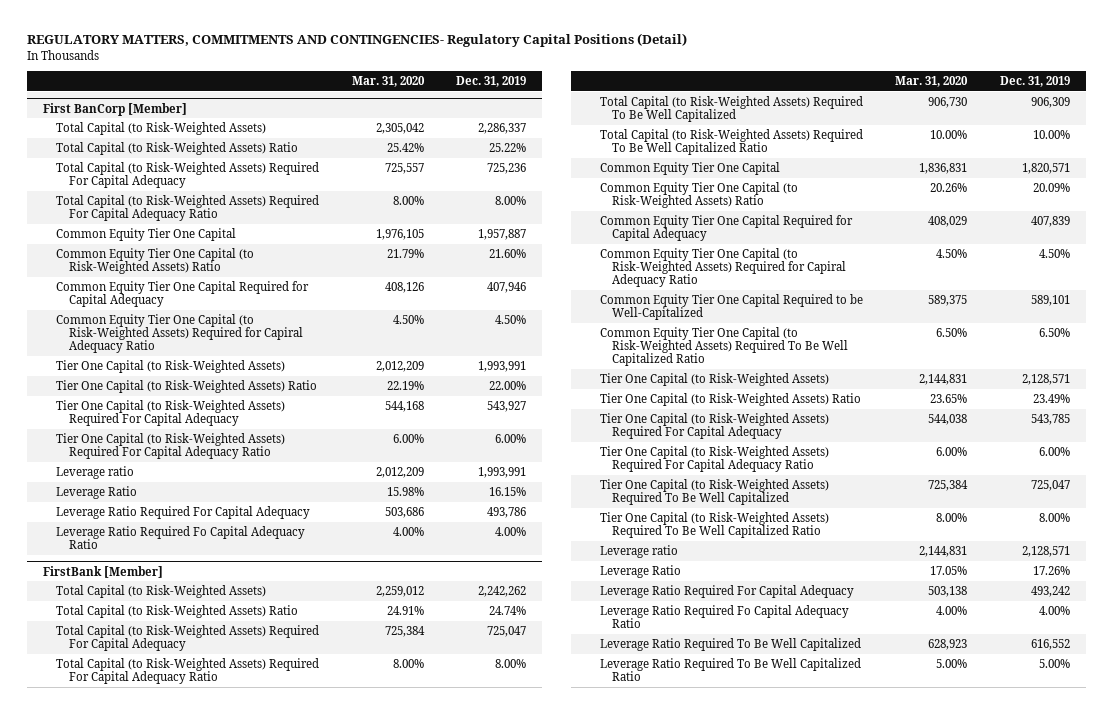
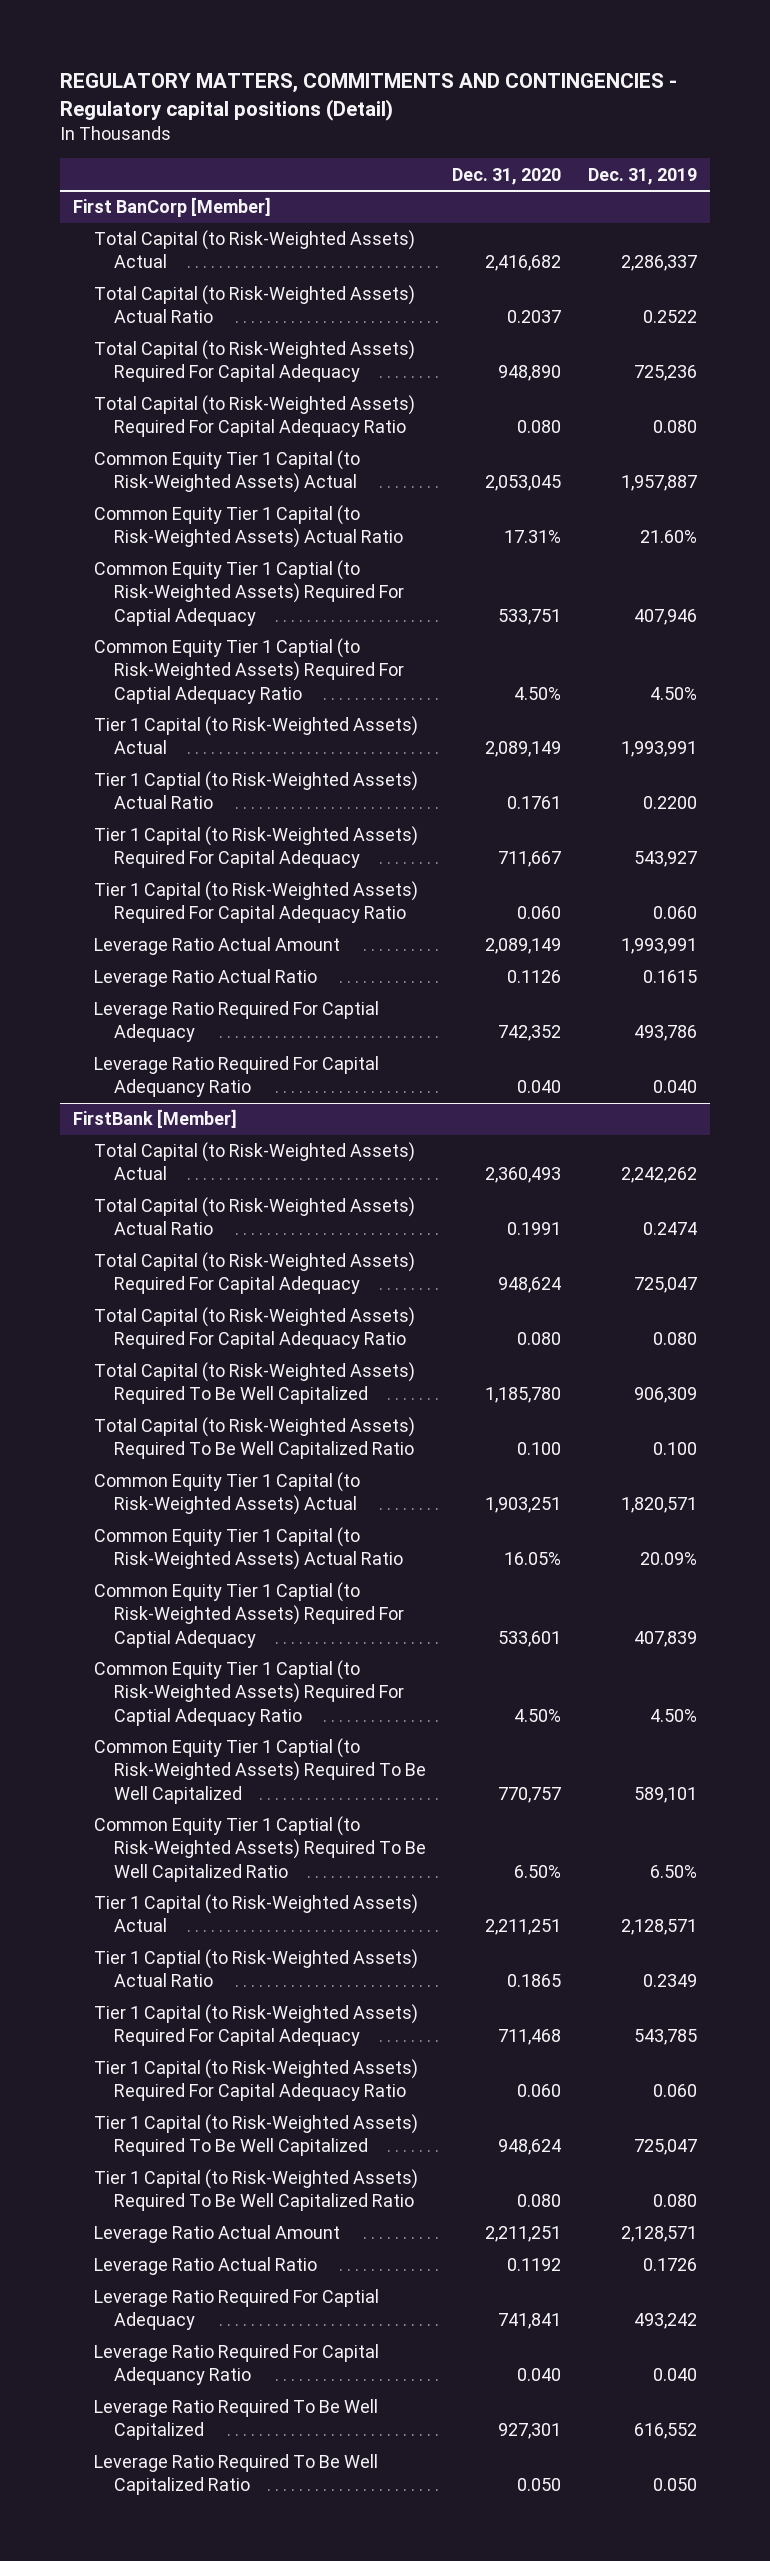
[26,33,687,48] REGULATORY MATTERS, COMMITMENTS AND CONTINGENCIES- Regulatory Capital Positions (Detail) -> [59,72,677,121] REGULATORY MATTERS, COMMITMENTS AND CONTINGENCIES - Regulatory capital positions (Detail)
[351,76,425,88] Mar. 31, 2020 -> none
none -> [452,167,562,185] Dec. 31, 2020
[55,121,266,135] Total Capital (to Risk-Weighted Assets) -> [93,230,415,269] Total Capital (to Risk-Weighted Assets) Actual
[55,141,298,155] Total Capital (to Risk-Weighted Assets) Ratio -> [93,285,415,324] Total Capital (to Risk-Weighted Assets) Actual Ratio
[489,142,527,152] 25.22% -> [642,310,697,324] 0.2522
[495,195,527,205] 8.00% -> [652,420,697,434] 0.080
[55,227,236,241] Common Equity Tier One Capital -> [93,450,360,494] Common Equity Tier 1 Capital (to Risk-Weighted Assets) Actual
[55,247,254,275] Common Equity Tier One Capital (to Risk-Weighted Assets) Ratio -> [93,505,404,549] Common Equity Tier 1 Capital (to Risk-Weighted Assets) Actual Ratio
[55,280,309,308] Common Equity Tier One Capital Required for Capital Adequacy -> [93,560,405,626] Common Equity Tier 1 Captial (to Risk-Weighted Assets) Required For Captial Adequacy
[55,313,303,354] Common Equity Tier One Capital (to Risk-Weighted Assets) Required for Capiral Adequacy Ratio -> [93,638,405,704] Common Equity Tier 1 Captial (to Risk-Weighted Assets) Required For Captial Adequacy Ratio
[55,359,285,373] Tier One Capital (to Risk-Weighted Assets) -> [93,716,418,755] Tier 1 Capital (to Risk-Weighted Assets) Actual
[55,379,317,393] Tier One Capital (to Risk-Weighted Assets) Ratio -> [93,771,418,810] Tier 1 Captial (to Risk-Weighted Assets) Actual Ratio
[489,380,527,390] 22.00% -> [642,796,697,810] 0.2200
[55,399,285,427] Tier One Capital (to Risk-Weighted Assets) Required For Capital Adequacy -> [93,826,418,869] Tier 1 Capital (to Risk-Weighted Assets) Required For Capital Adequacy
[55,432,285,460] Tier One Capital (to Risk-Weighted Assets) Required For Capital Adequacy Ratio -> [93,881,418,924] Tier 1 Capital (to Risk-Weighted Assets) Required For Capital Adequacy Ratio
[495,433,527,443] 6.00% -> [652,906,697,920] 0.060
[55,465,134,479] Leverage ratio -> [93,937,340,956] Leverage Ratio Actual Amount
[55,485,137,499] Leverage Ratio -> [93,969,317,988] Leverage Ratio Actual Ratio
[489,486,527,496] 16.15% -> [642,970,697,984] 0.1615
[55,505,310,519] Leverage Ratio Required For Capital Adequacy -> [93,1001,379,1043] Leverage Ratio Required For Captial Adequacy
[55,525,305,550] Leverage Ratio Required Fo Capital Adequacy Ratio -> [93,1056,379,1098] Leverage Ratio Required For Capital Adequancy Ratio
[495,526,527,536] 4.00% -> [652,1080,697,1094] 0.040
[55,584,266,598] Total Capital (to Risk-Weighted Assets) -> [93,1142,415,1181] Total Capital (to Risk-Weighted Assets) Actual
[55,604,298,618] Total Capital (to Risk-Weighted Assets) Ratio -> [93,1197,415,1236] Total Capital (to Risk-Weighted Assets) Actual Ratio
[489,605,527,615] 24.74% -> [642,1222,697,1236] 0.2474
[495,658,527,668] 8.00% -> [652,1332,697,1346] 0.080
[1032,129,1070,139] 10.00% -> [652,1442,697,1456] 0.100
[599,161,780,175] Common Equity Tier One Capital -> [93,1472,360,1516] Common Equity Tier 1 Capital (to Risk-Weighted Assets) Actual
[599,181,798,209] Common Equity Tier One Capital (to Risk-Weighted Assets) Ratio -> [93,1527,404,1571] Common Equity Tier 1 Capital (to Risk-Weighted Assets) Actual Ratio
[599,214,853,242] Common Equity Tier One Capital Required for Capital Adequacy -> [93,1582,405,1648] Common Equity Tier 1 Captial (to Risk-Weighted Assets) Required For Captial Adequacy
[599,247,847,288] Common Equity Tier One Capital (to Risk-Weighted Assets) Required for Capiral Adequacy Ratio -> [93,1660,405,1726] Common Equity Tier 1 Captial (to Risk-Weighted Assets) Required For Captial Adequacy Ratio
[599,293,863,321] Common Equity Tier One Capital Required to be Well-Capitalized -> [93,1738,427,1804] Common Equity Tier 1 Captial (to Risk-Weighted Assets) Required To Be Well Capitalized
[599,326,849,367] Common Equity Tier One Capital (to Risk-Weighted Assets) Required To Be Well Capitalized Ratio -> [93,1816,427,1882] Common Equity Tier 1 Captial (to Risk-Weighted Assets) Required To Be Well Capitalized Ratio
[599,372,829,386] Tier One Capital (to Risk-Weighted Assets) -> [93,1894,418,1933] Tier 1 Capital (to Risk-Weighted Assets) Actual
[599,392,861,406] Tier One Capital (to Risk-Weighted Assets) Ratio -> [93,1949,418,1988] Tier 1 Captial (to Risk-Weighted Assets) Actual Ratio
[1032,393,1070,403] 23.49% -> [642,1974,697,1988] 0.2349
[599,412,829,440] Tier One Capital (to Risk-Weighted Assets) Required For Capital Adequacy -> [93,2004,418,2047] Tier 1 Capital (to Risk-Weighted Assets) Required For Capital Adequacy
[599,445,829,473] Tier One Capital (to Risk-Weighted Assets) Required For Capital Adequacy Ratio -> [93,2059,418,2102] Tier 1 Capital (to Risk-Weighted Assets) Required For Capital Adequacy Ratio
[1038,446,1070,456] 6.00% -> [652,2084,697,2098] 0.060
[599,478,829,506] Tier One Capital (to Risk-Weighted Assets) Required To Be Well Capitalized -> [93,2114,418,2157] Tier 1 Capital (to Risk-Weighted Assets) Required To Be Well Capitalized
[599,511,829,539] Tier One Capital (to Risk-Weighted Assets) Required To Be Well Capitalized Ratio -> [93,2169,418,2212] Tier 1 Capital (to Risk-Weighted Assets) Required To Be Well Capitalized Ratio
[1038,512,1070,522] 8.00% -> [652,2194,697,2208] 0.080
[599,544,678,558] Leverage ratio -> [93,2225,340,2244] Leverage Ratio Actual Amount
[599,564,681,578] Leverage Ratio -> [93,2257,317,2276] Leverage Ratio Actual Ratio
[1032,565,1070,575] 17.26% -> [642,2258,697,2272] 0.1726
[599,584,854,598] Leverage Ratio Required For Capital Adequacy -> [93,2289,379,2331] Leverage Ratio Required For Captial Adequacy
[599,604,849,629] Leverage Ratio Required Fo Capital Adequacy Ratio -> [93,2344,379,2386] Leverage Ratio Required For Capital Adequancy Ratio
[1038,605,1070,615] 4.00% -> [652,2368,697,2382] 0.040
[1038,658,1070,668] 5.00% -> [652,2478,697,2492] 0.050

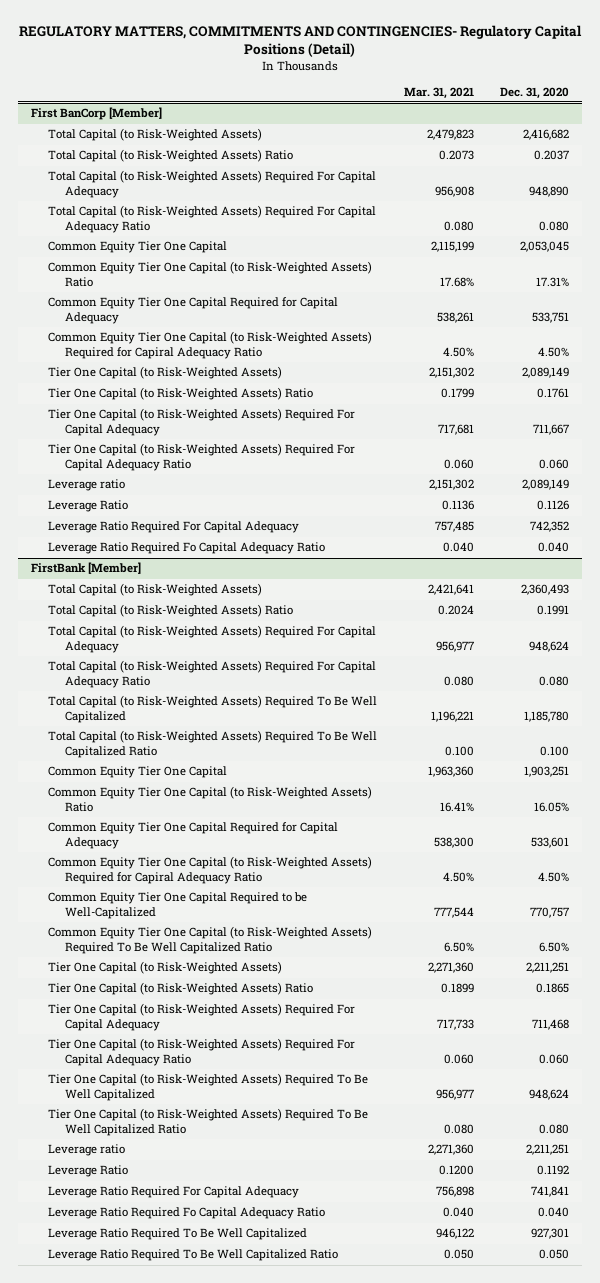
[59,72,677,121] REGULATORY MATTERS, COMMITMENTS AND CONTINGENCIES - Regulatory capital positions (Detail) -> [19,25,583,58] REGULATORY MATTERS, COMMITMENTS AND CONTINGENCIES- Regulatory Capital Positions (Detail)
[587,167,697,185] Dec. 31, 2019 -> none
none -> [403,86,474,99] Mar. 31, 2021
[93,230,415,269] Total Capital (to Risk-Weighted Assets) Actual -> [48,128,263,142] Total Capital (to Risk-Weighted Assets)
[93,285,415,324] Total Capital (to Risk-Weighted Assets) Actual Ratio -> [48,149,294,163] Total Capital (to Risk-Weighted Assets) Ratio
[93,450,360,494] Common Equity Tier 1 Capital (to Risk-Weighted Assets) Actual -> [48,241,228,254] Common Equity Tier One Capital
[93,505,404,549] Common Equity Tier 1 Capital (to Risk-Weighted Assets) Actual Ratio -> [48,261,373,287] Common Equity Tier One Capital (to Risk-Weighted Assets) Ratio
[93,560,405,626] Common Equity Tier 1 Captial (to Risk-Weighted Assets) Required For Captial Adequacy -> [48,297,339,324] Common Equity Tier One Capital Required for Capital Adequacy
[93,638,405,704] Common Equity Tier 1 Captial (to Risk-Weighted Assets) Required For Captial Adequacy Ratio -> [48,331,373,359] Common Equity Tier One Capital (to Risk-Weighted Assets) Required for Capiral Adequacy Ratio
[93,716,418,755] Tier 1 Capital (to Risk-Weighted Assets) Actual -> [48,366,283,380] Tier One Capital (to Risk-Weighted Assets)
[93,771,418,810] Tier 1 Captial (to Risk-Weighted Assets) Actual Ratio -> [48,387,314,401] Tier One Capital (to Risk-Weighted Assets) Ratio
[93,826,418,869] Tier 1 Capital (to Risk-Weighted Assets) Required For Capital Adequacy -> [48,408,356,436] Tier One Capital (to Risk-Weighted Assets) Required For Capital Adequacy
[93,881,418,924] Tier 1 Capital (to Risk-Weighted Assets) Required For Capital Adequacy Ratio -> [48,443,356,471] Tier One Capital (to Risk-Weighted Assets) Required For Capital Adequacy Ratio
[93,937,340,956] Leverage Ratio Actual Amount -> [48,479,126,492] Leverage ratio
[93,969,317,988] Leverage Ratio Actual Ratio -> [48,500,129,513] Leverage Ratio
[93,1001,379,1043] Leverage Ratio Required For Captial Adequacy -> [48,521,300,534] Leverage Ratio Required For Capital Adequacy
[93,1056,379,1098] Leverage Ratio Required For Capital Adequancy Ratio -> [48,542,326,555] Leverage Ratio Required Fo Capital Adequacy Ratio
[93,1142,415,1181] Total Capital (to Risk-Weighted Assets) Actual -> [48,583,263,597] Total Capital (to Risk-Weighted Assets)
[93,1197,415,1236] Total Capital (to Risk-Weighted Assets) Actual Ratio -> [48,604,294,618] Total Capital (to Risk-Weighted Assets) Ratio
[93,1472,360,1516] Common Equity Tier 1 Capital (to Risk-Weighted Assets) Actual -> [48,766,228,779] Common Equity Tier One Capital
[93,1527,404,1571] Common Equity Tier 1 Capital (to Risk-Weighted Assets) Actual Ratio -> [48,786,373,812] Common Equity Tier One Capital (to Risk-Weighted Assets) Ratio
[93,1582,405,1648] Common Equity Tier 1 Captial (to Risk-Weighted Assets) Required For Captial Adequacy -> [48,822,339,849] Common Equity Tier One Capital Required for Capital Adequacy
[93,1660,405,1726] Common Equity Tier 1 Captial (to Risk-Weighted Assets) Required For Captial Adequacy Ratio -> [48,856,373,884] Common Equity Tier One Capital (to Risk-Weighted Assets) Required for Capiral Adequacy Ratio
[93,1738,427,1804] Common Equity Tier 1 Captial (to Risk-Weighted Assets) Required To Be Well Capitalized -> [48,892,308,919] Common Equity Tier One Capital Required to be Well-Capitalized
[93,1816,427,1882] Common Equity Tier 1 Captial (to Risk-Weighted Assets) Required To Be Well Capitalized Ratio -> [48,926,373,954] Common Equity Tier One Capital (to Risk-Weighted Assets) Required To Be Well Capitalized Ratio
[93,1894,418,1933] Tier 1 Capital (to Risk-Weighted Assets) Actual -> [48,961,283,975] Tier One Capital (to Risk-Weighted Assets)
[93,1949,418,1988] Tier 1 Captial (to Risk-Weighted Assets) Actual Ratio -> [48,982,314,996] Tier One Capital (to Risk-Weighted Assets) Ratio
[93,2004,418,2047] Tier 1 Capital (to Risk-Weighted Assets) Required For Capital Adequacy -> [48,1003,356,1031] Tier One Capital (to Risk-Weighted Assets) Required For Capital Adequacy
[93,2059,418,2102] Tier 1 Capital (to Risk-Weighted Assets) Required For Capital Adequacy Ratio -> [48,1038,356,1066] Tier One Capital (to Risk-Weighted Assets) Required For Capital Adequacy Ratio
[93,2114,418,2157] Tier 1 Capital (to Risk-Weighted Assets) Required To Be Well Capitalized -> [48,1073,369,1101] Tier One Capital (to Risk-Weighted Assets) Required To Be Well Capitalized
[93,2169,418,2212] Tier 1 Capital (to Risk-Weighted Assets) Required To Be Well Capitalized Ratio -> [48,1108,369,1136] Tier One Capital (to Risk-Weighted Assets) Required To Be Well Capitalized Ratio
[93,2225,340,2244] Leverage Ratio Actual Amount -> [48,1144,126,1157] Leverage ratio
[93,2257,317,2276] Leverage Ratio Actual Ratio -> [48,1165,129,1178] Leverage Ratio
[93,2289,379,2331] Leverage Ratio Required For Captial Adequacy -> [48,1186,300,1199] Leverage Ratio Required For Capital Adequacy
[93,2344,379,2386] Leverage Ratio Required For Capital Adequancy Ratio -> [48,1207,326,1220] Leverage Ratio Required Fo Capital Adequacy Ratio

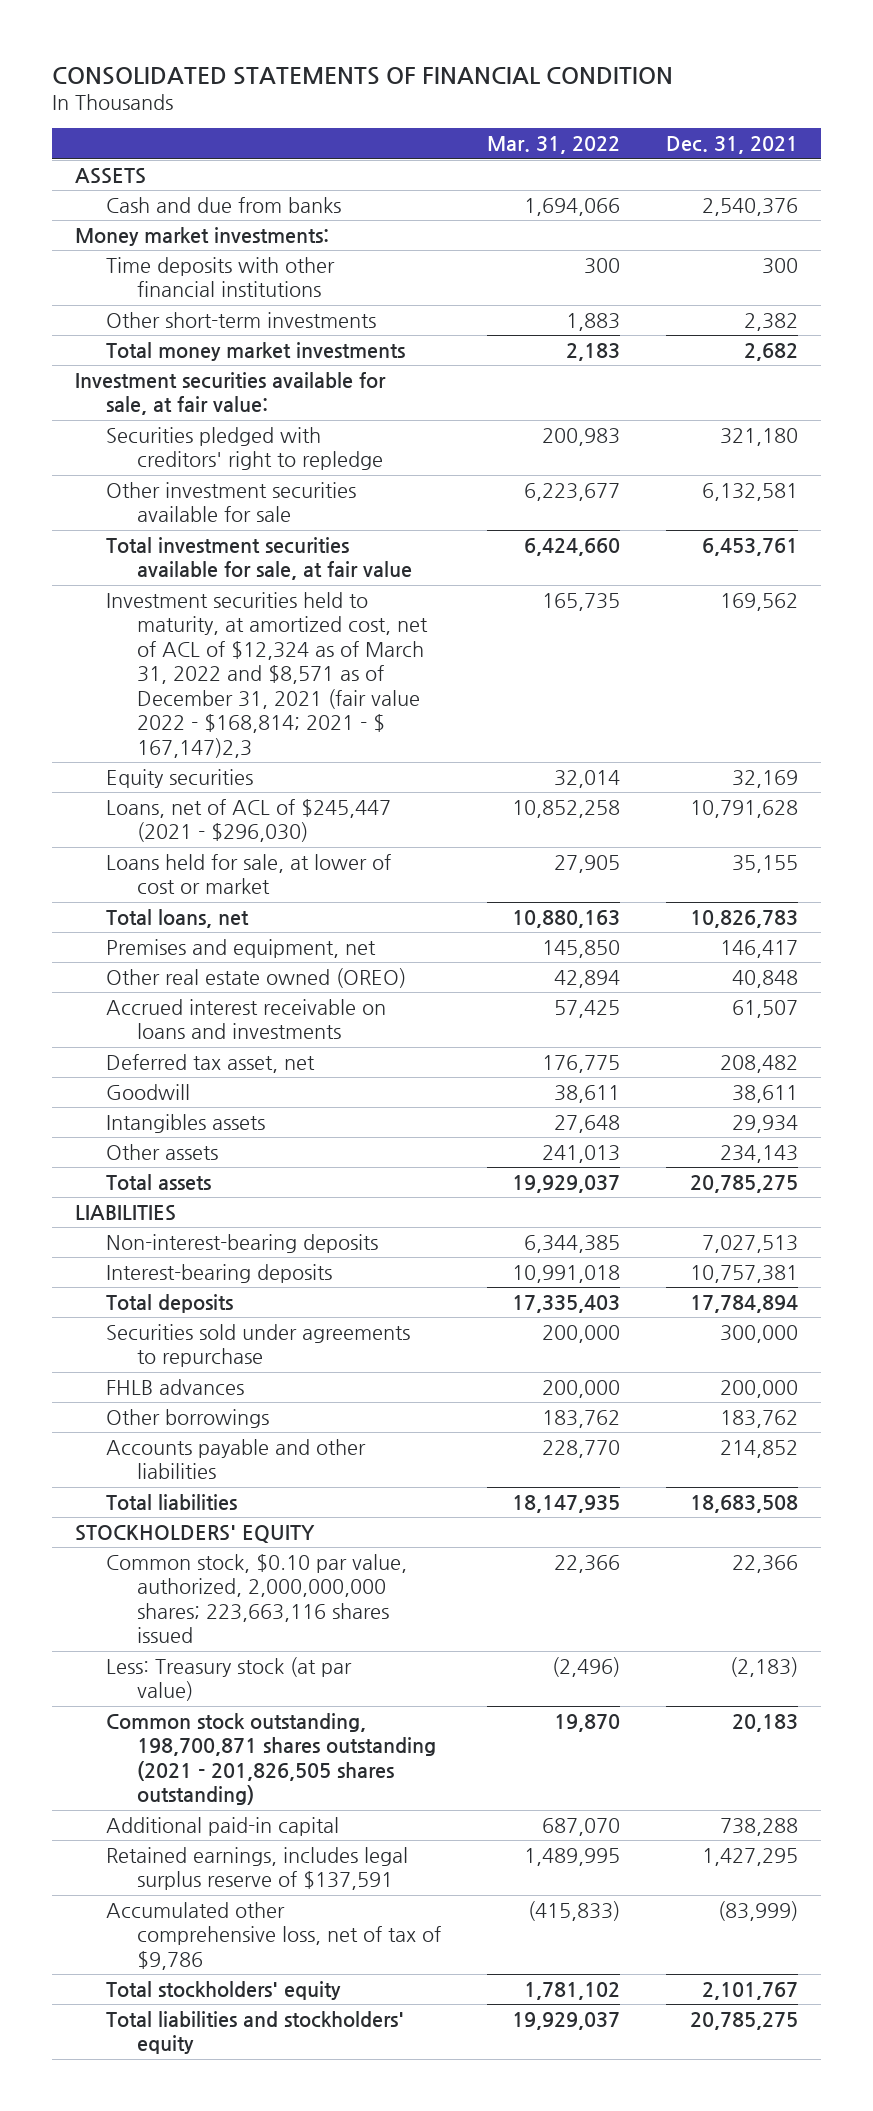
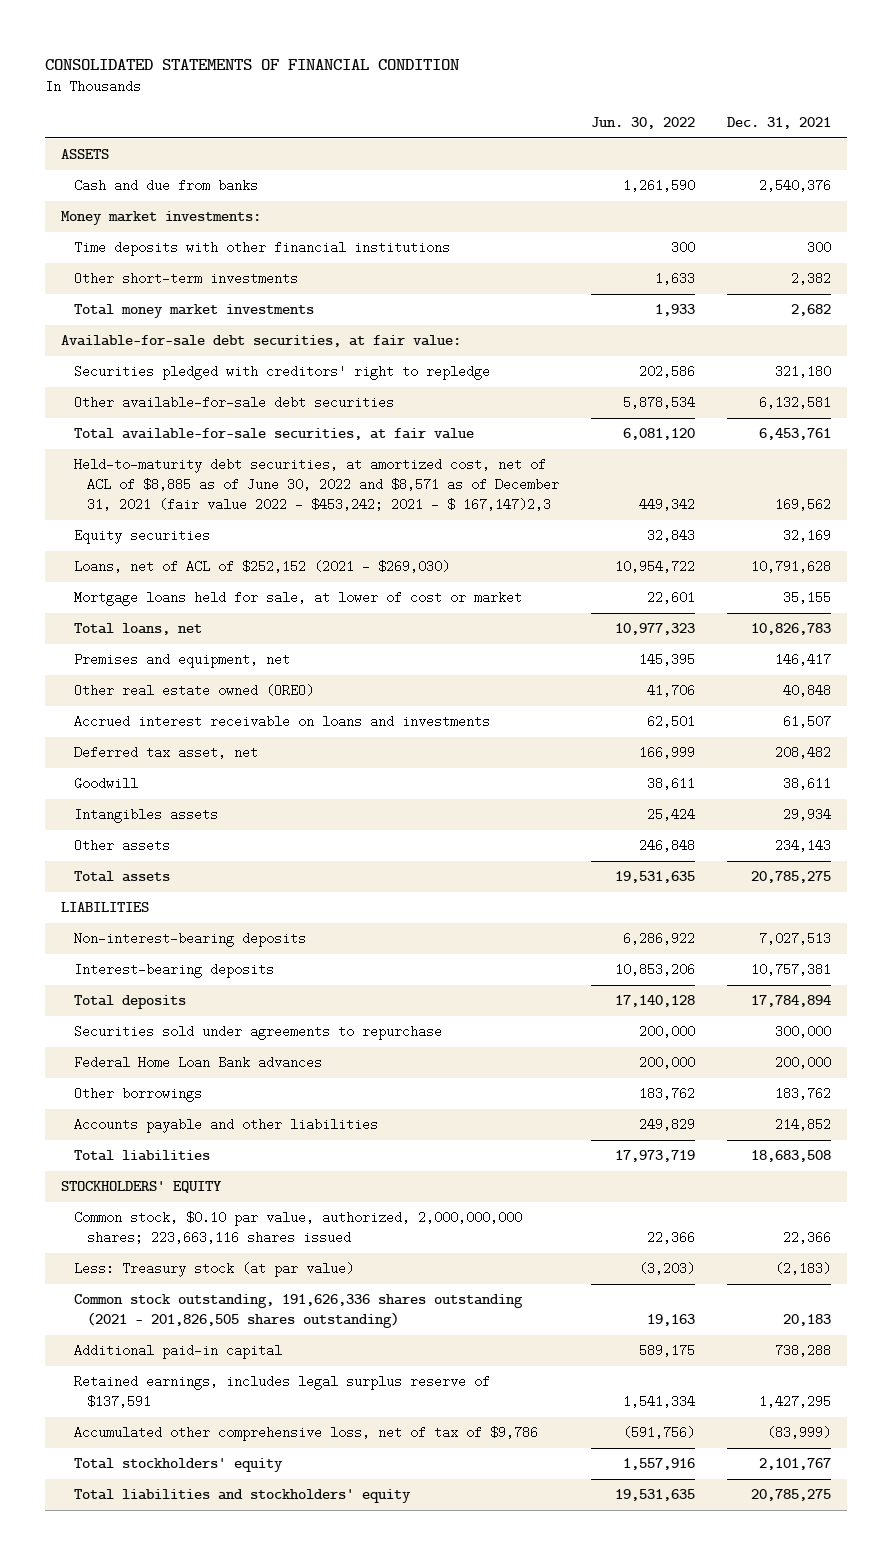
[486,136,620,155] Mar. 31, 2022 -> none
none -> [590,116,695,129] Jun. 30, 2022
[75,372,387,416] Investment securities available for sale, at fair value: -> [61,335,462,348] Available-for-sale debt securities, at fair value:
[106,482,357,523] Other investment securities available for sale -> [73,396,394,410] Other available-for-sale debt securities
[106,537,413,581] Total investment securities available for sale, at fair value -> [73,428,474,441] Total available-for-sale securities, at fair value
[106,592,429,758] Investment securities held to maturity, at amortized cost, net of ACL of $12,324 as of March 31, 2022 and $8,571 as of December 31, 2021 (fair value 2022 - $168,814; 2021 - $ 167,147)2,3 -> [73,458,559,512] Held-to-maturity debt securities, at amortized cost, net of ACL of $8,885 as of June 30, 2022 and $8,571 as of December 31, 2021 (fair value 2022 - $453,242; 2021 - $ 167,147)2,3
[106,799,392,843] Loans, net of ACL of $245,447 (2021 - $296,030) -> [73,560,450,574] Loans, net of ACL of $252,152 (2021 - $269,030)
[106,854,392,895] Loans held for sale, at lower of cost or market -> [73,591,522,607] Mortgage loans held for sale, at lower of cost or market
[106,1379,245,1396] FHLB advances -> [73,1056,322,1070] Federal Home Loan Bank advances
[106,1713,437,1806] Common stock outstanding, 198,700,871 shares outstanding (2021 - 201,826,505 shares outstanding) -> [73,1294,523,1329] Common stock outstanding, 191,626,336 shares outstanding (2021 - 201,826,505 shares outstanding)

